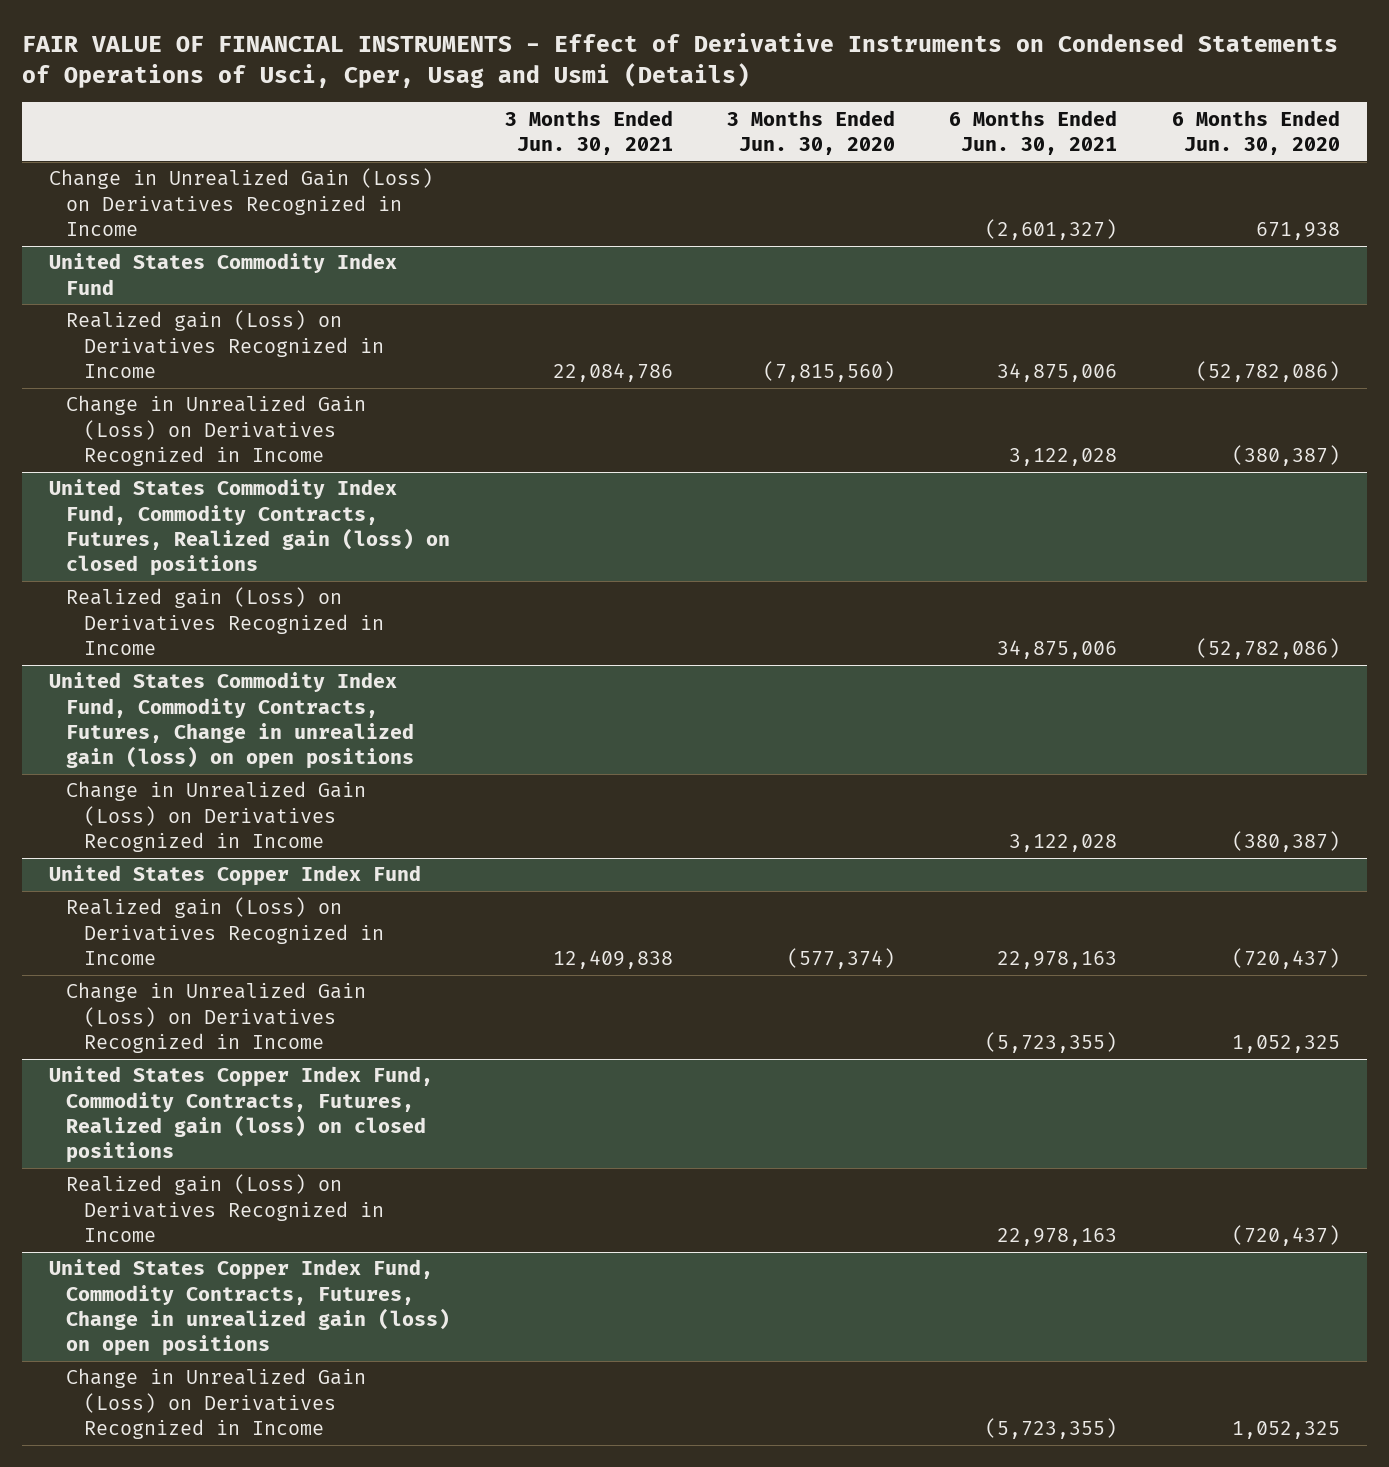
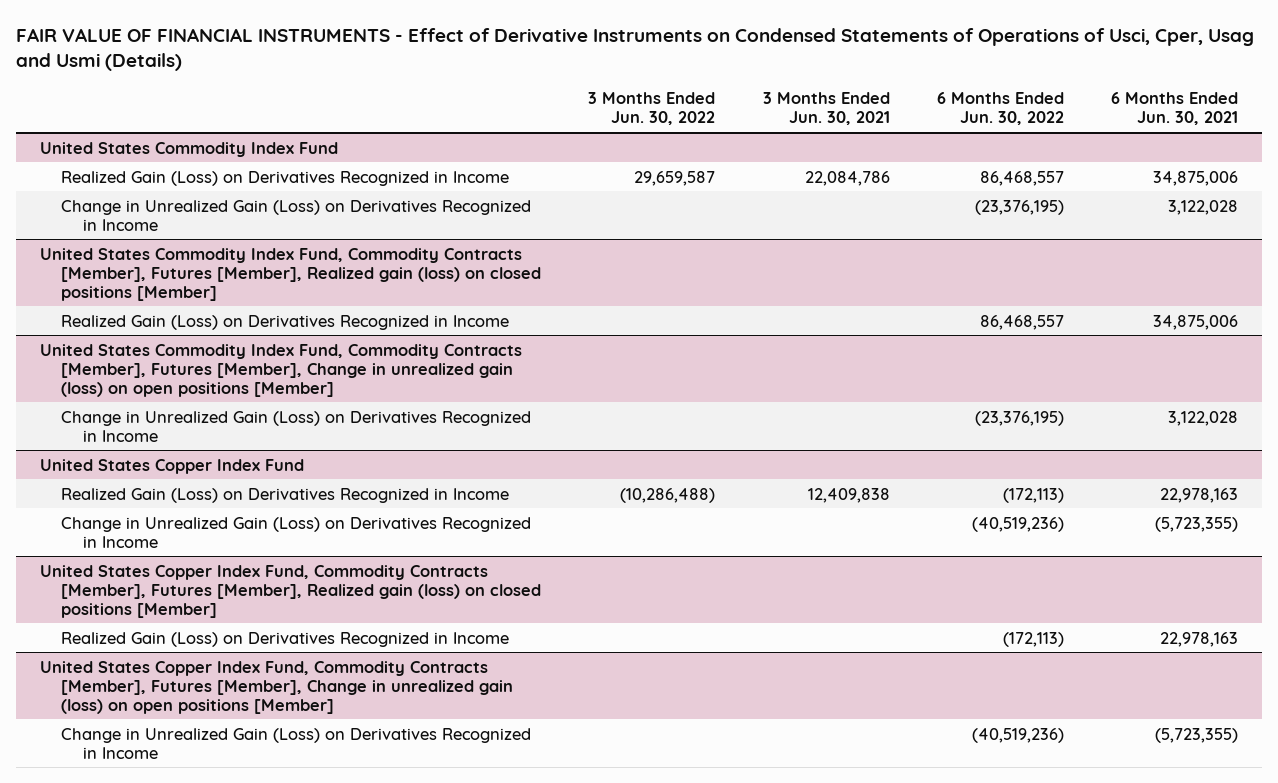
[727,109,896,155] 3 Months Ended Jun. 30, 2020 -> none
[1171,109,1340,155] 6 Months Ended Jun. 30, 2020 -> none
none -> [588,92,716,126] 3 Months Ended Jun. 30, 2022
none -> [936,92,1064,126] 6 Months Ended Jun. 30, 2022
[48,168,433,236] Change in Unrealized Gain (Loss) on Derivatives Recognized in Income -> none
[66,310,384,378] Realized gain (Loss) on Derivatives Recognized in Income -> [61,170,510,186] Realized Gain (Loss) on Derivatives Recognized in Income
[48,479,451,577] United States Commodity Index Fund, Commodity Contracts, Futures, Realized gain (loss) on closed positions -> [39,247,542,301] United States Commodity Index Fund, Commodity Contracts [Member], Futures [Member], Realized gain (loss) on closed positions [Member]
[66,587,384,655] Realized gain (Loss) on Derivatives Recognized in Income -> [61,314,510,330] Realized Gain (Loss) on Derivatives Recognized in Income
[48,672,415,770] United States Commodity Index Fund, Commodity Contracts, Futures, Change in unrealized gain (loss) on open positions -> [39,343,522,397] United States Commodity Index Fund, Commodity Contracts [Member], Futures [Member], Change in unrealized gain (loss) on open positions [Member]
[66,897,384,965] Realized gain (Loss) on Derivatives Recognized in Income -> [61,487,510,503] Realized Gain (Loss) on Derivatives Recognized in Income
[48,1066,433,1164] United States Copper Index Fund, Commodity Contracts, Futures, Realized gain (loss) on closed positions -> [39,564,542,618] United States Copper Index Fund, Commodity Contracts [Member], Futures [Member], Realized gain (loss) on closed positions [Member]
[66,1174,384,1242] Realized gain (Loss) on Derivatives Recognized in Income -> [61,631,510,647] Realized Gain (Loss) on Derivatives Recognized in Income
[48,1259,451,1357] United States Copper Index Fund, Commodity Contracts, Futures, Change in unrealized gain (loss) on open positions -> [39,660,514,714] United States Copper Index Fund, Commodity Contracts [Member], Futures [Member], Change in unrealized gain (loss) on open positions [Member]

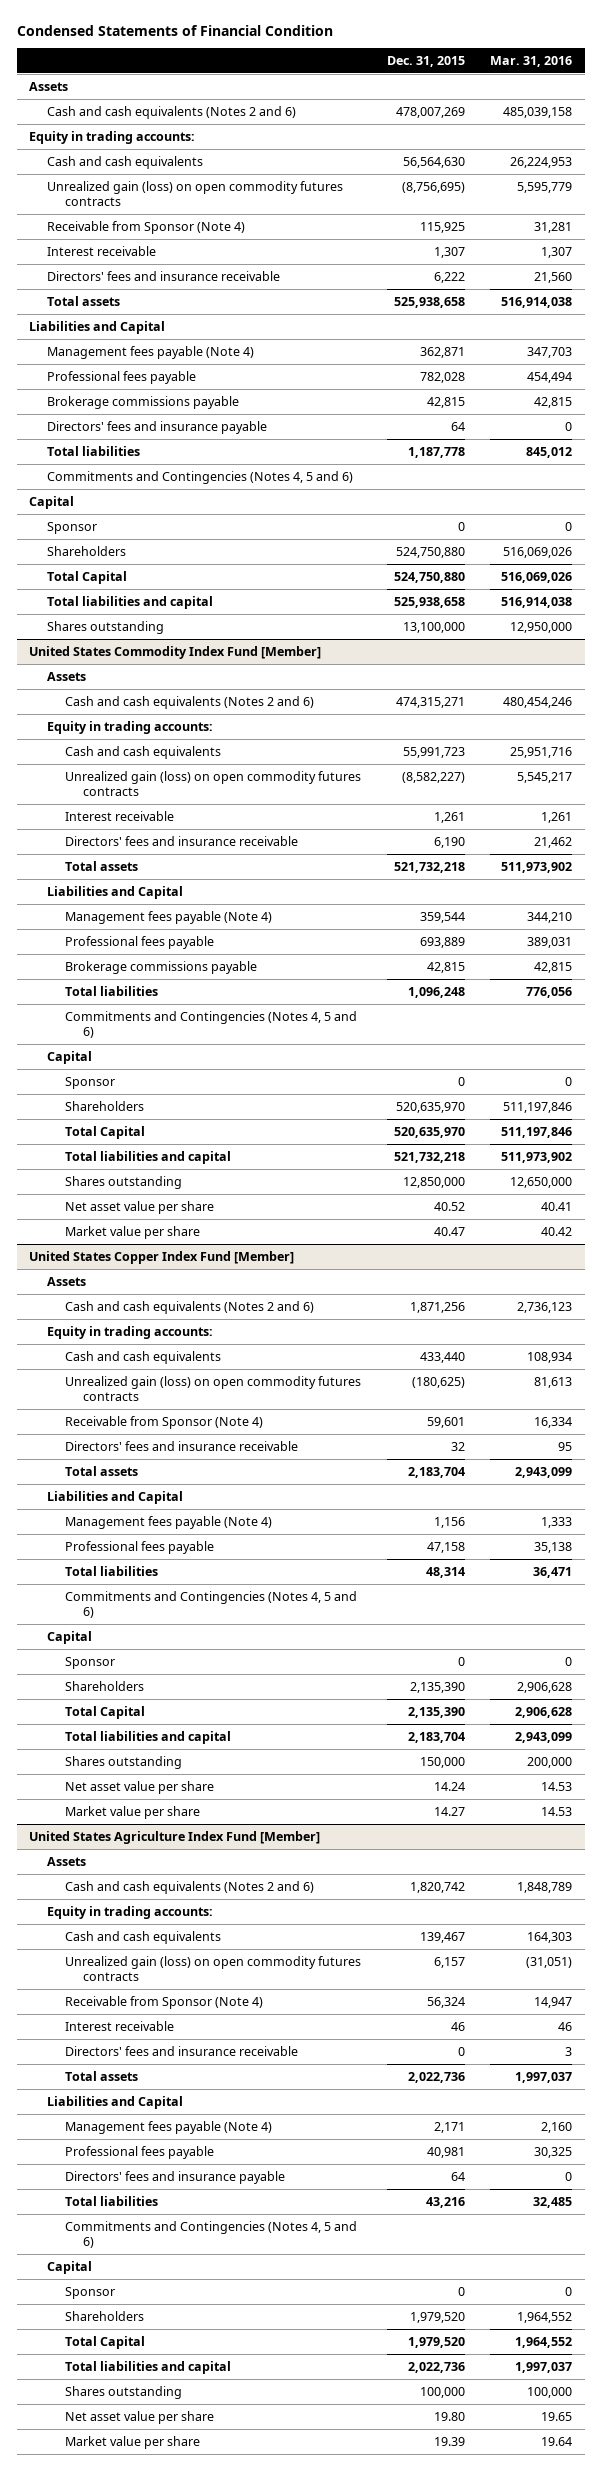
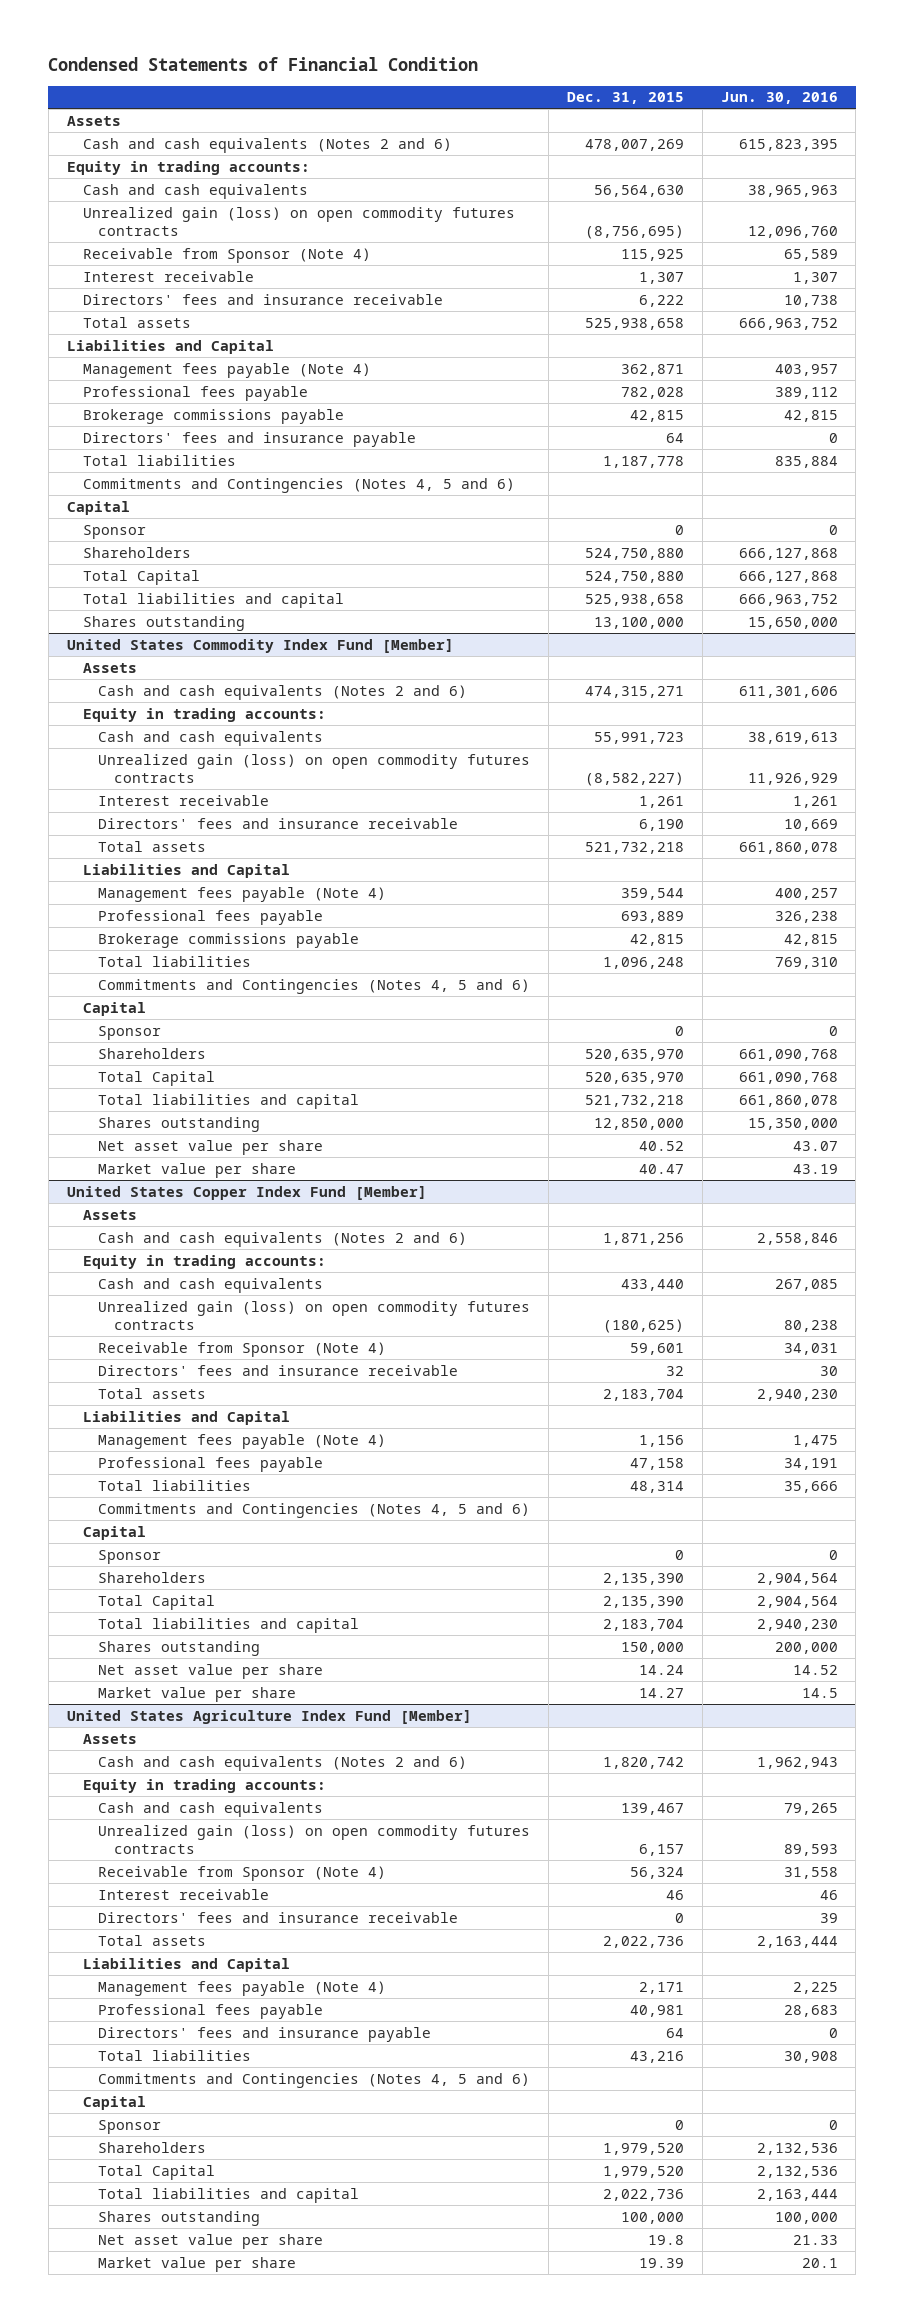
[490,55,573,67] Mar. 31, 2016 -> none
none -> [720,92,838,105] Jun. 30, 2016
[433,2411,465,2421] 19.80 -> [647,2234,684,2245] 19.8

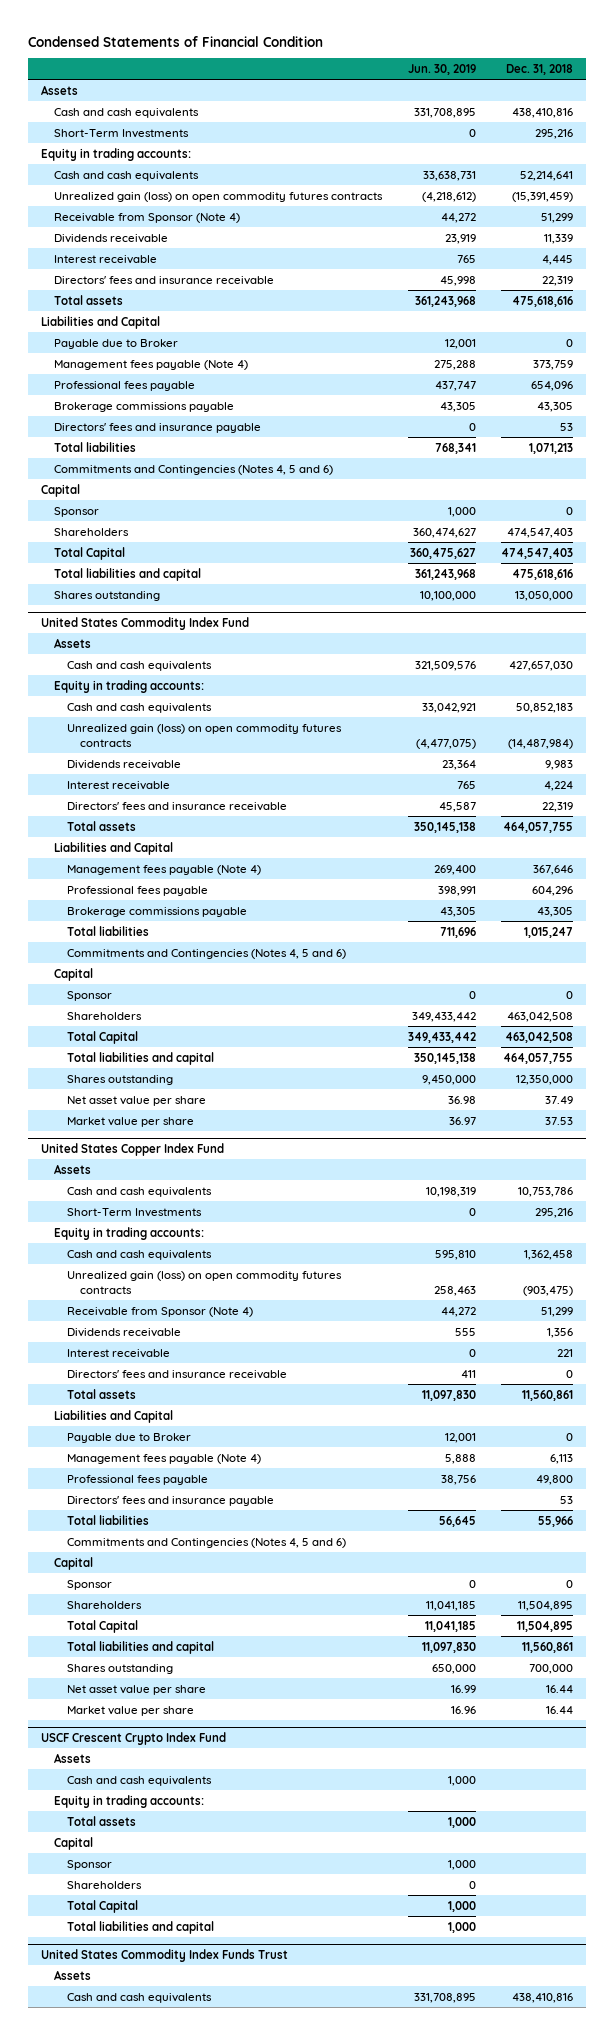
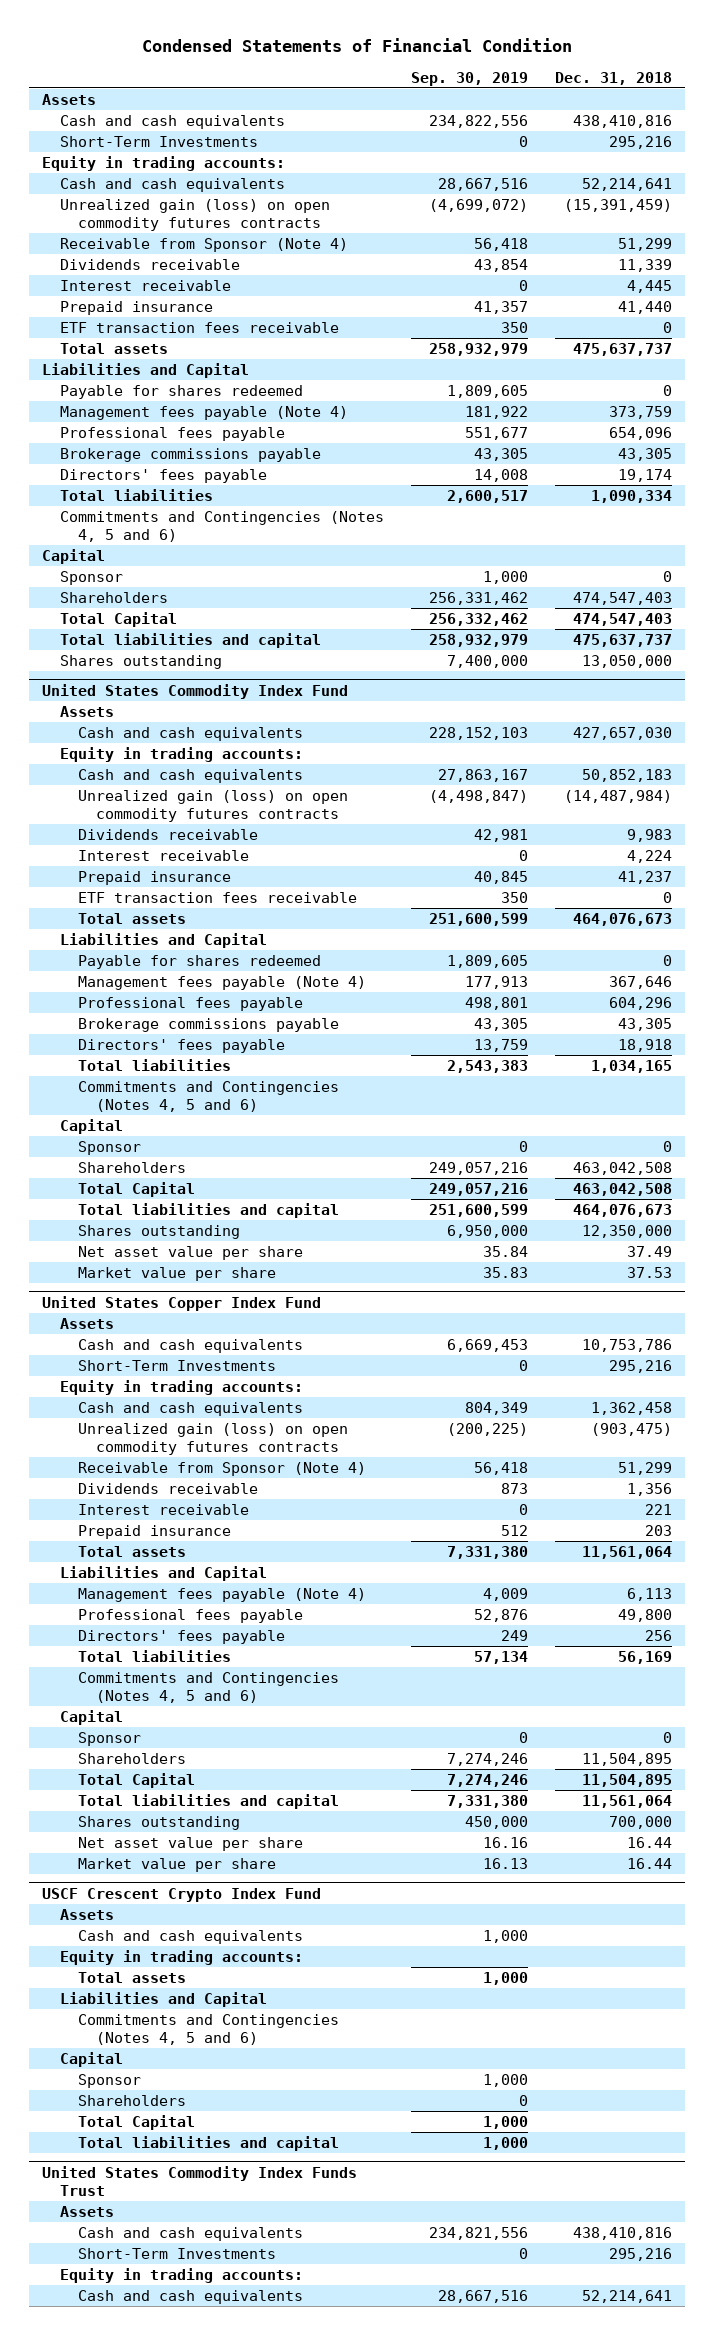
[407,63,476,75] Jun. 30, 2019 -> none
none -> [410,71,528,86] Sep. 30, 2019
[54,275,275,285] Directors' fees and insurance receivable -> none
none -> [60,301,214,316] Prepaid insurance
none -> [60,322,340,334] ETF transaction fees receivable
[512,295,574,307] 475,618,616 -> [572,343,672,357] 475,637,737
[54,338,179,349] Payable due to Broker -> none
none -> [60,385,304,400] Payable for shares redeemed
[54,422,262,433] Directors' fees and insurance payable -> [60,469,268,484] Directors' fees payable
[560,422,574,431] 53 -> [617,469,672,483] 19,174
[529,442,574,454] 1,071,213 -> [590,490,672,504] 1,090,334
[512,568,574,580] 475,618,616 -> [572,634,672,648] 475,637,737
[67,801,288,811] Directors' fees and insurance receivable -> none
none -> [78,871,232,886] Prepaid insurance
none -> [78,892,358,904] ETF transaction fees receivable
[503,821,574,833] 464,057,755 -> [572,913,672,927] 464,076,673
none -> [78,955,322,970] Payable for shares redeemed
none -> [78,1039,286,1054] Directors' fees payable
[524,926,574,938] 1,015,247 -> [590,1060,672,1074] 1,034,165
[503,1052,574,1064] 464,057,755 -> [572,1204,672,1218] 464,076,673
[67,1369,288,1379] Directors' fees and insurance receivable -> none
none -> [78,1525,232,1540] Prepaid insurance
[522,1389,574,1401] 11,560,861 -> [581,1546,672,1560] 11,561,064
[67,1432,192,1443] Payable due to Broker -> none
[67,1495,275,1506] Directors' fees and insurance payable -> [78,1630,286,1645] Directors' fees payable
[560,1495,574,1504] 53 -> [644,1630,672,1642] 256
[538,1515,574,1527] 55,966 -> [617,1651,672,1665] 56,169
[522,1641,574,1653] 11,560,861 -> [581,1795,672,1809] 11,561,064
none -> [60,1992,268,2008] Liabilities and Capital
none -> [78,2014,340,2045] Commitments and Contingencies (Notes 4, 5 and 6)
none -> [78,2248,277,2260] Short-Term Investments
none -> [60,2268,304,2284] Equity in trading accounts:
none -> [78,2290,304,2305] Cash and cash equivalents

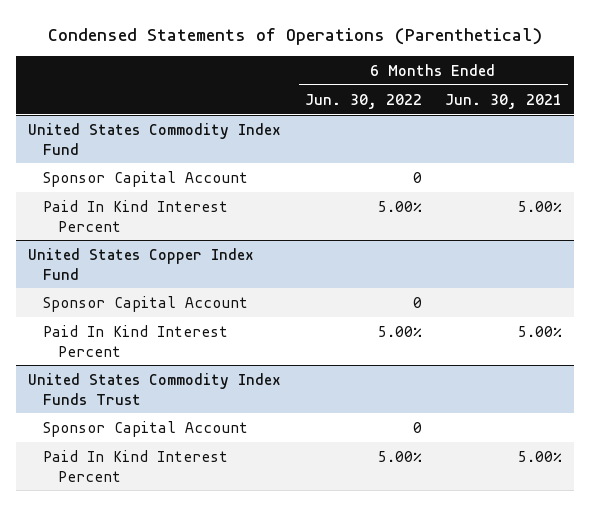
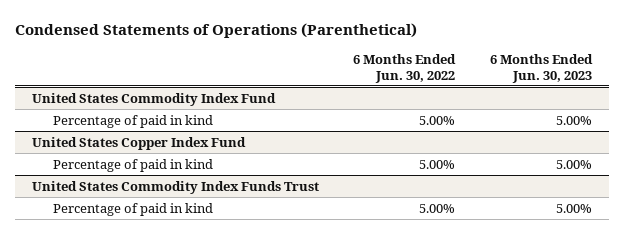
[444,93,562,109] Jun. 30, 2021 -> none
none -> [489,53,593,83] 6 Months Ended Jun. 30, 2023
[43,170,249,187] Sponsor Capital Account -> none
[43,199,229,232] Paid In Kind Interest Percent -> [52,114,213,128] Percentage of paid in kind
[43,295,249,312] Sponsor Capital Account -> none
[43,324,229,357] Paid In Kind Interest Percent -> [52,158,213,172] Percentage of paid in kind
[43,420,249,437] Sponsor Capital Account -> none
[43,449,229,482] Paid In Kind Interest Percent -> [52,202,213,216] Percentage of paid in kind

